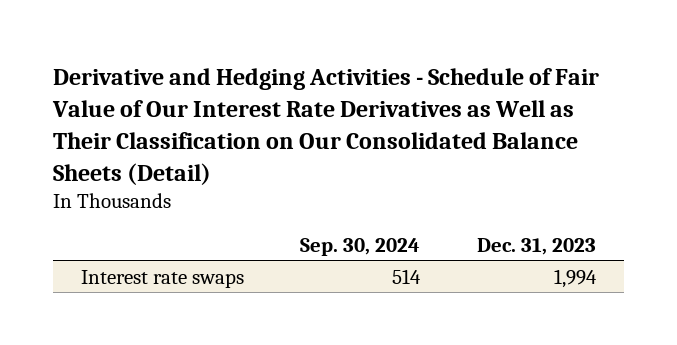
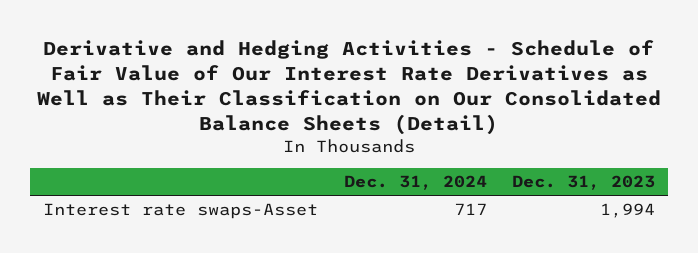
[300,237,421,256] Sep. 30, 2024 -> none
none -> [343,174,487,190] Dec. 31, 2024
[81,269,245,288] Interest rate swaps -> [42,203,318,220] Interest rate swaps-Asset

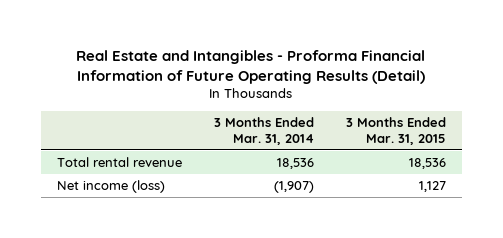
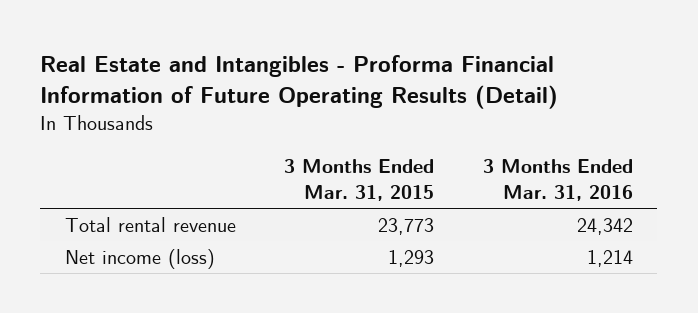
[213,117,314,145] 3 Months Ended Mar. 31, 2014 -> none
none -> [483,159,634,202] 3 Months Ended Mar. 31, 2016
[408,157,446,169] 18,536 -> [378,217,435,235] 23,773
[418,180,446,192] 1,127 -> [388,249,435,267] 1,293

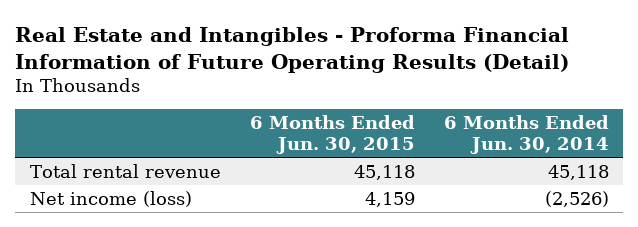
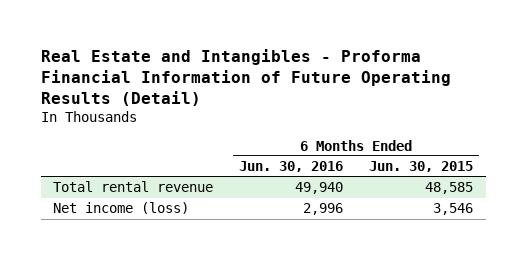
[443,115,609,155] 6 Months Ended Jun. 30, 2014 -> none
none -> [239,161,344,173] Jun. 30, 2016
[353,164,415,180] 45,118 -> [425,182,474,195] 48,585
[364,191,415,207] 4,159 -> [433,203,474,216] 3,546

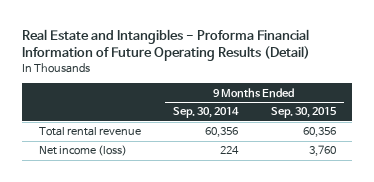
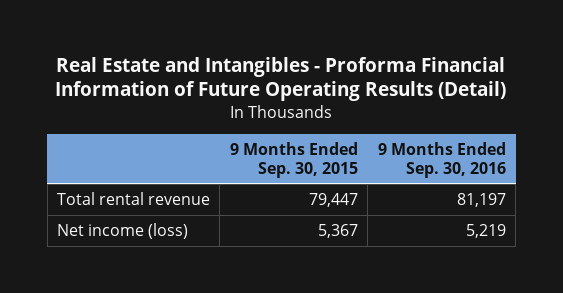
[173,107,240,119] Sep. 30, 2014 -> none
none -> [377,141,506,178] 9 Months Ended Sep. 30, 2016
[302,127,336,138] 60,356 -> [308,193,358,208] 79,447
[308,145,336,157] 3,760 -> [317,224,358,239] 5,367

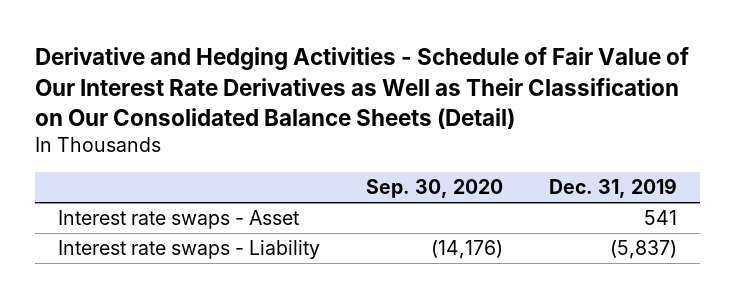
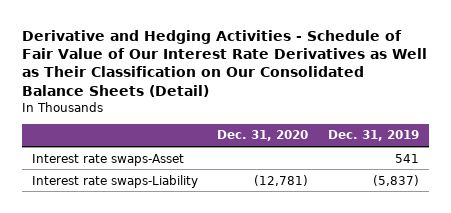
[365,179,503,199] Sep. 30, 2020 -> none
none -> [217,130,309,142] Dec. 31, 2020
[57,210,299,230] Interest rate swaps - Asset -> [31,153,184,166] Interest rate swaps-Asset
[57,240,320,260] Interest rate swaps - Liability -> [31,174,198,188] Interest rate swaps-Liability

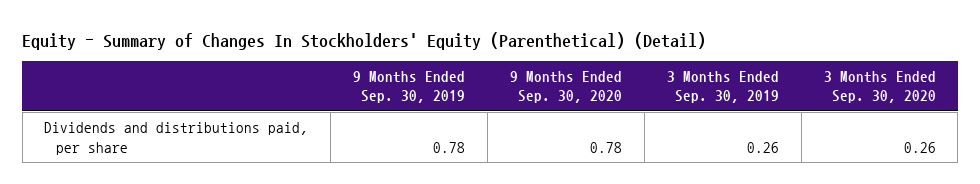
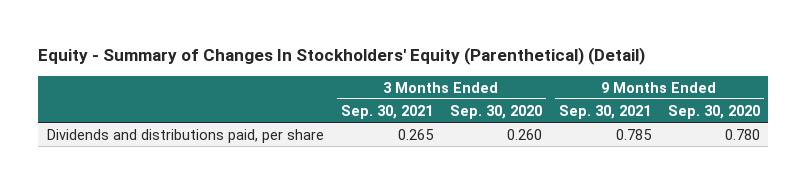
[353,70,466,104] 9 Months Ended Sep. 30, 2019 -> none
[666,70,779,104] 3 Months Ended Sep. 30, 2019 -> none
none -> [340,104,433,119] Sep. 30, 2021
none -> [558,104,651,119] Sep. 30, 2021
[590,141,623,153] 0.78 -> [724,128,760,140] 0.780
[903,141,936,153] 0.26 -> [506,128,542,140] 0.260

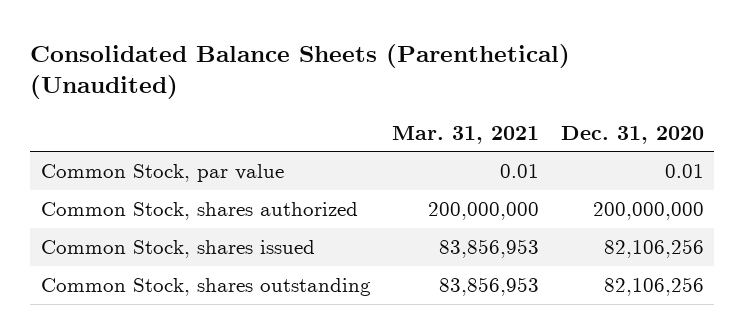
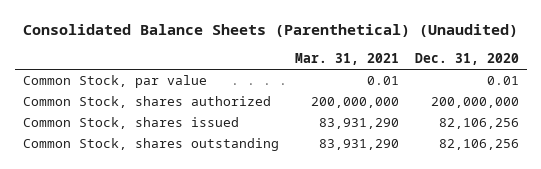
[439,238,540,258] 83,856,953 -> [318,118,399,130] 83,931,290
[439,276,540,296] 83,856,953 -> [318,139,399,151] 83,931,290

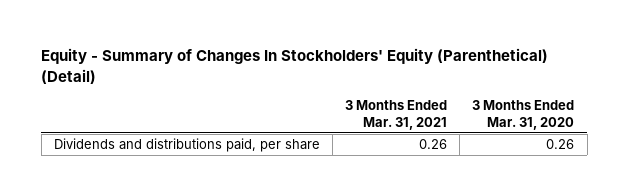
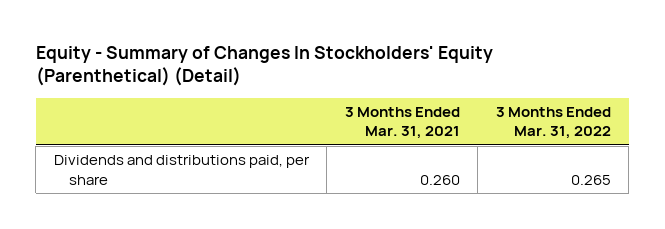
[472,100,575,130] 3 Months Ended Mar. 31, 2020 -> none
none -> [495,106,611,140] 3 Months Ended Mar. 31, 2022
[419,139,448,150] 0.26 -> [419,174,460,185] 0.260

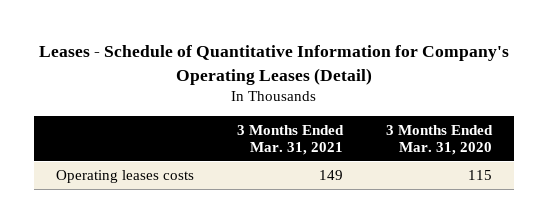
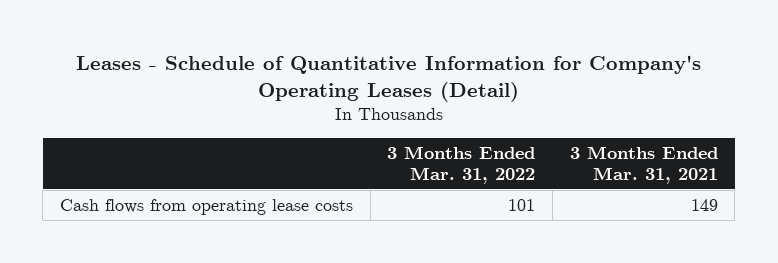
[386,124,494,156] 3 Months Ended Mar. 31, 2020 -> none
none -> [387,145,536,184] 3 Months Ended Mar. 31, 2022
[55,170,194,184] Operating leases costs -> [59,199,353,216] Cash flows from operating lease costs

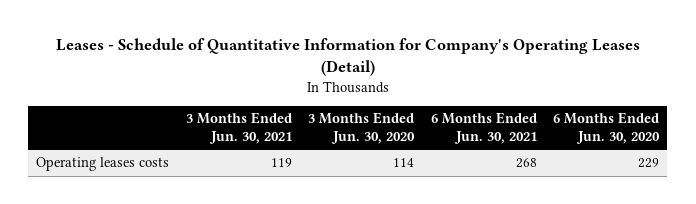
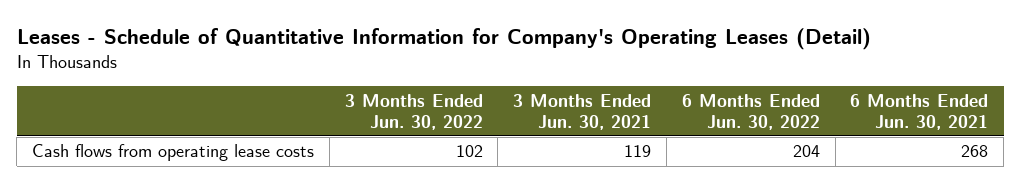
[308,112,416,145] 3 Months Ended Jun. 30, 2020 -> none
[553,112,661,145] 6 Months Ended Jun. 30, 2020 -> none
none -> [344,93,483,130] 3 Months Ended Jun. 30, 2022
none -> [681,93,820,130] 6 Months Ended Jun. 30, 2022
[36,157,170,172] Operating leases costs -> [32,144,315,162] Cash flows from operating lease costs

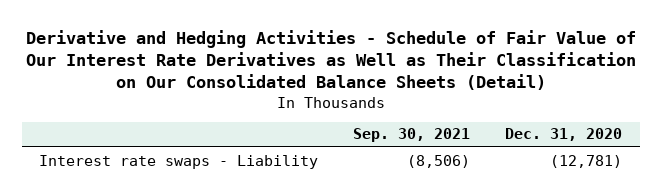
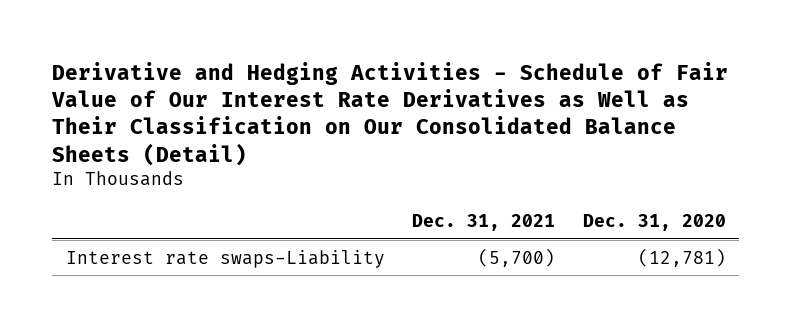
[353,128,471,143] Sep. 30, 2021 -> none
none -> [412,213,556,231] Dec. 31, 2021
[39,154,319,169] Interest rate swaps - Liability -> [65,249,385,268] Interest rate swaps-Liability

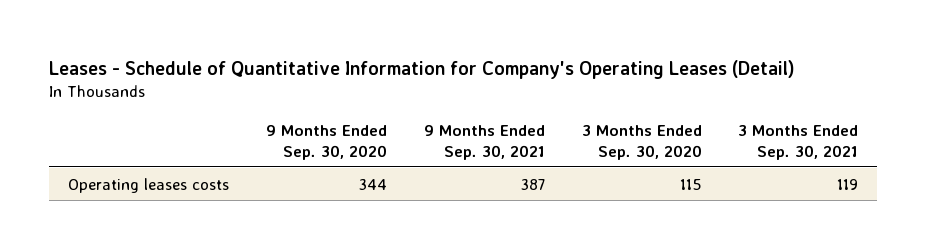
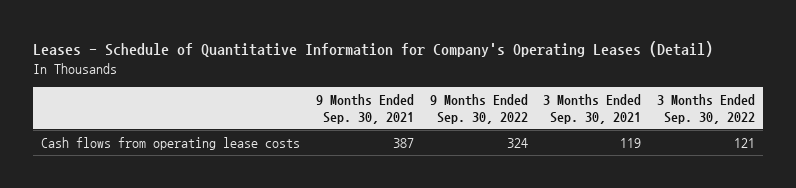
[265,124,387,160] 9 Months Ended Sep. 30, 2020 -> none
[581,124,702,160] 3 Months Ended Sep. 30, 2020 -> none
none -> [429,93,528,124] 9 Months Ended Sep. 30, 2022
none -> [657,93,756,124] 3 Months Ended Sep. 30, 2022
[67,177,229,193] Operating leases costs -> [40,136,300,150] Cash flows from operating lease costs

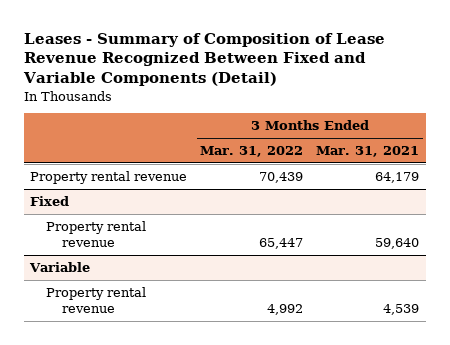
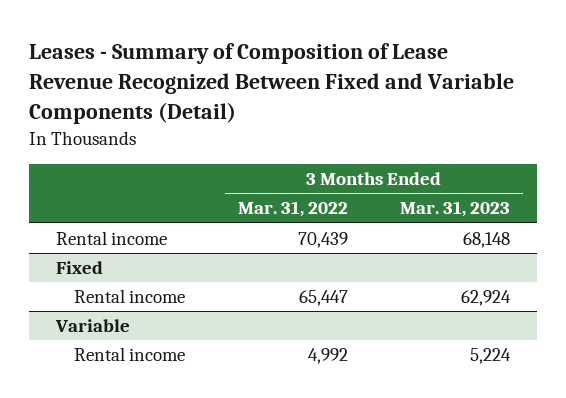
[316,146,420,158] Mar. 31, 2021 -> none
none -> [400,201,511,218] Mar. 31, 2023
[30,171,188,185] Property rental revenue -> [55,231,167,246] Rental income
[46,221,147,247] Property rental revenue -> [74,289,186,304] Rental income
[46,287,147,313] Property rental revenue -> [74,347,186,362] Rental income

